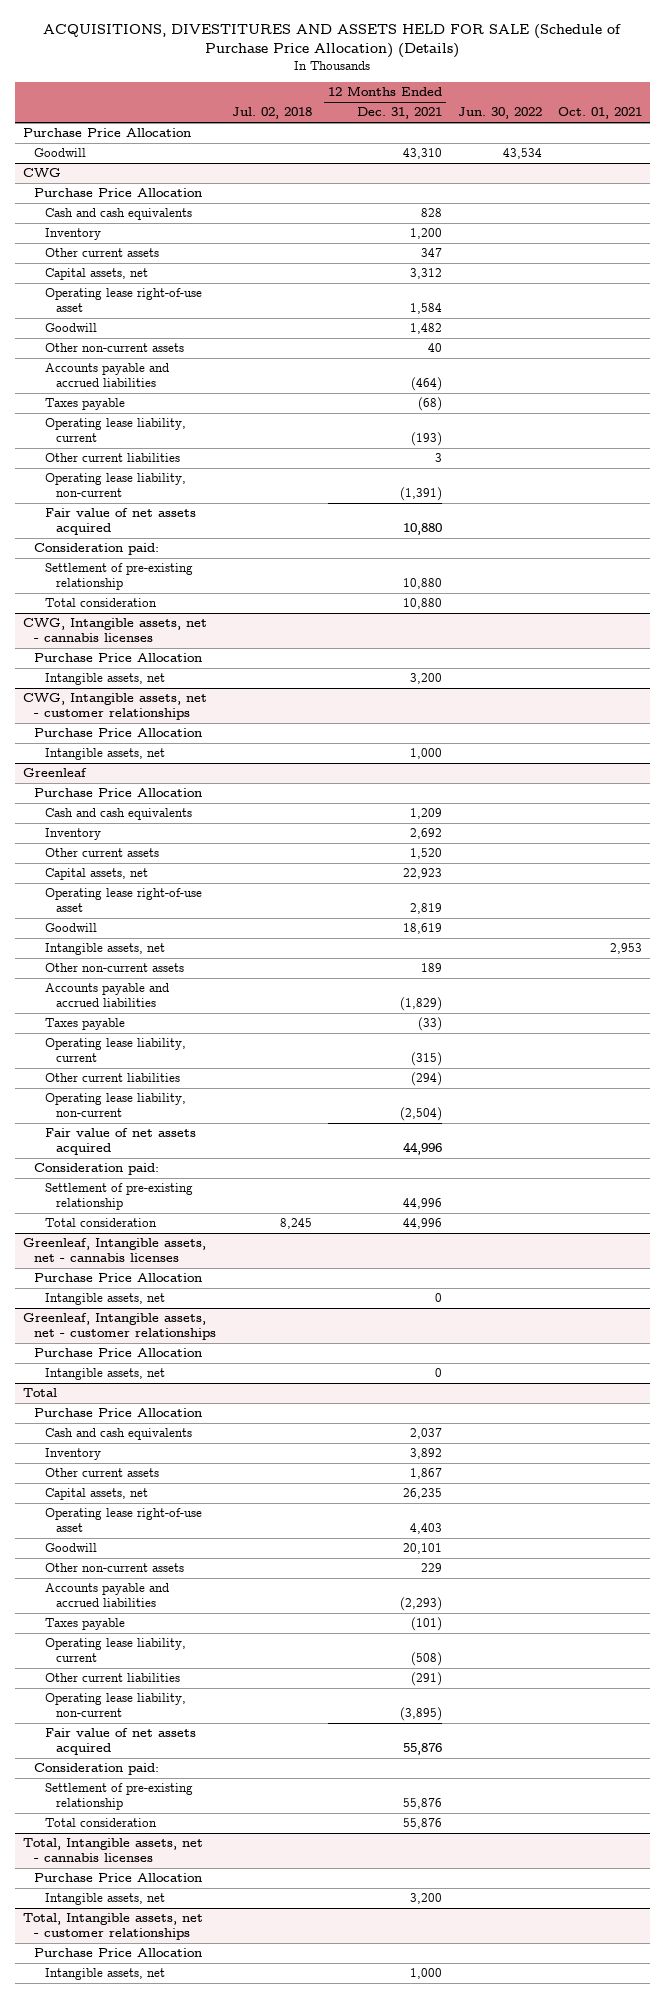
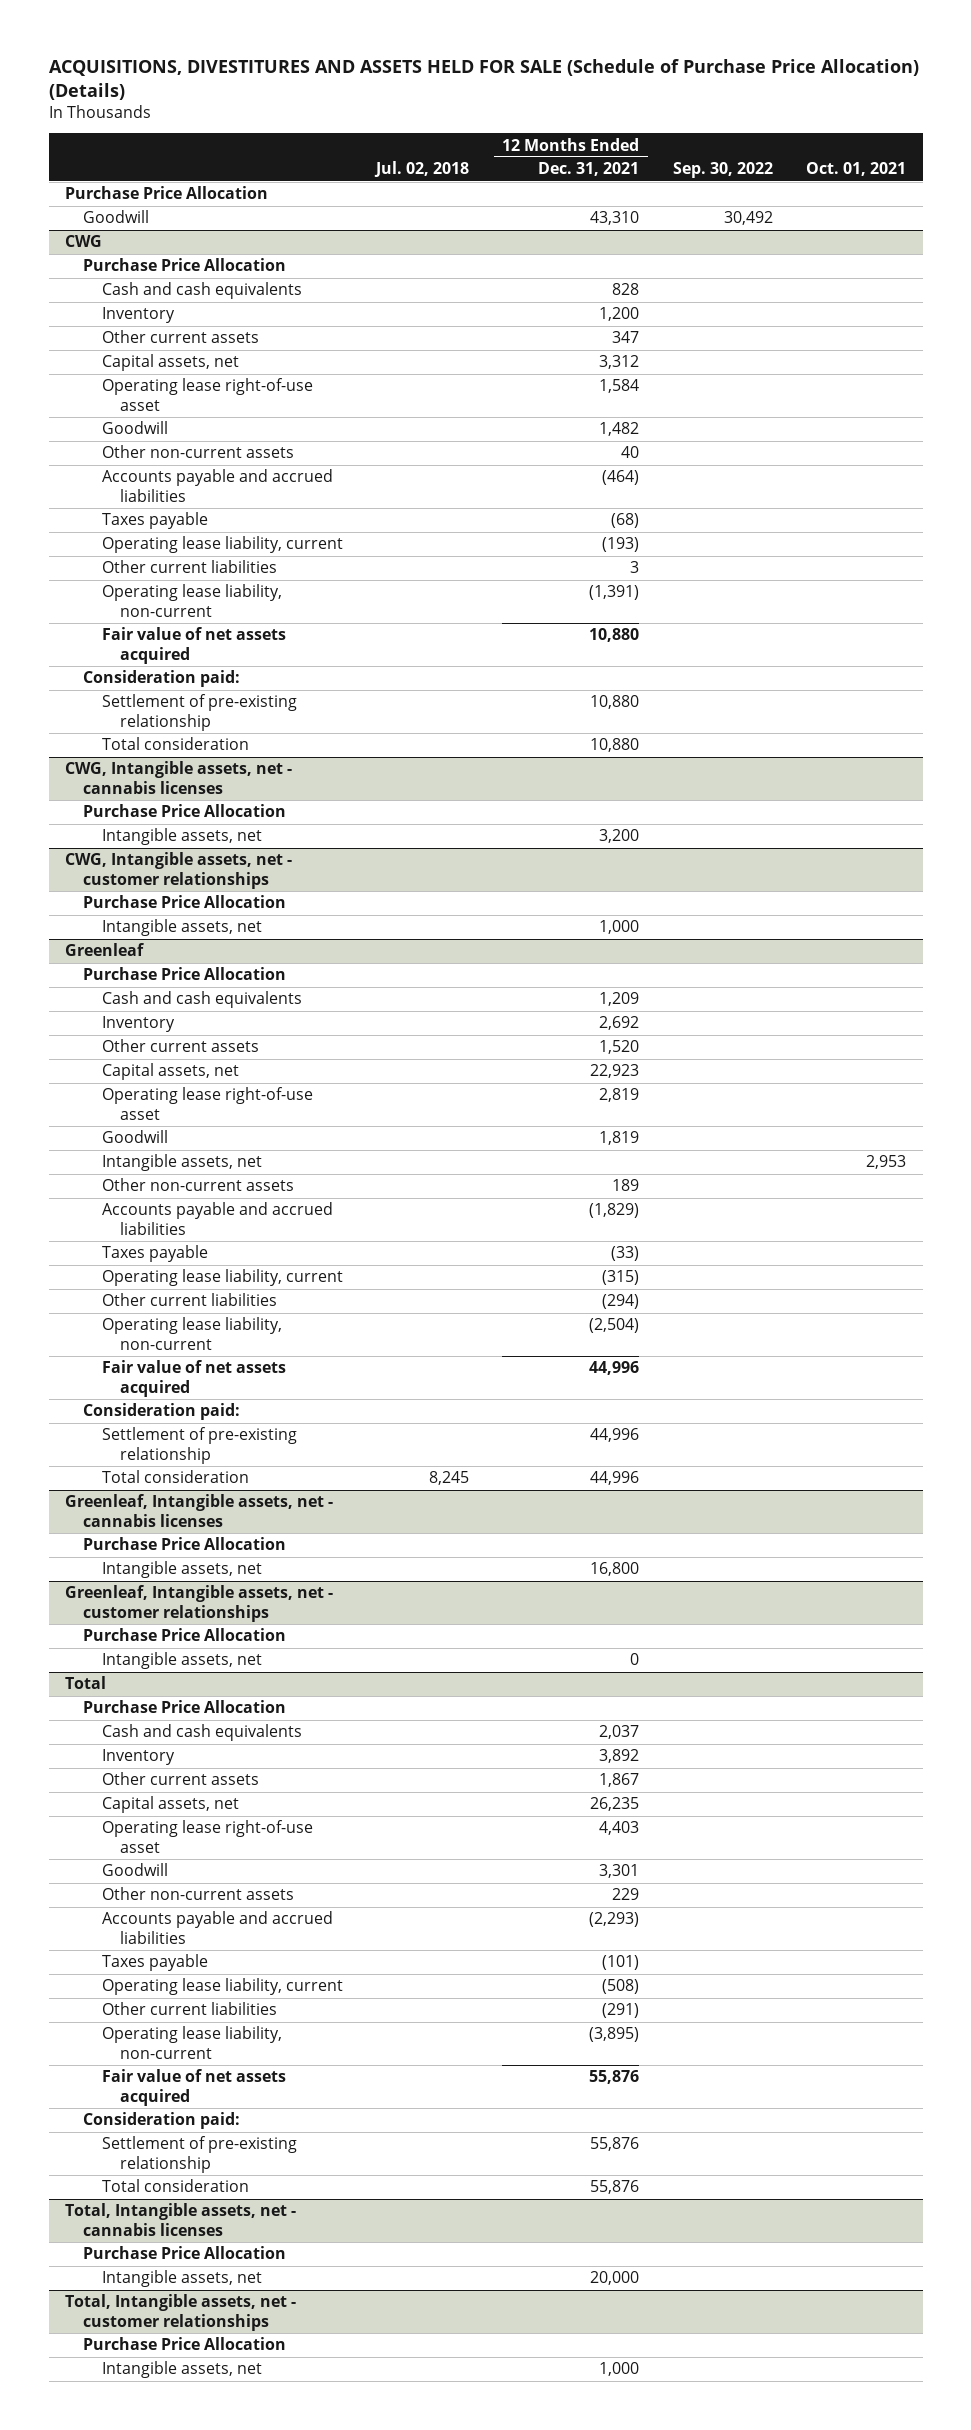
[457,107,542,120] Jun. 30, 2022 -> none
none -> [672,162,773,179] Sep. 30, 2022
[402,923,442,935] 18,619 -> [599,1131,640,1146] 1,819
[434,1293,442,1303] 0 -> [590,1562,640,1577] 16,800
[402,1543,442,1555] 20,101 -> [599,1864,640,1879] 3,301
[409,1893,442,1905] 3,200 -> [590,2271,640,2286] 20,000

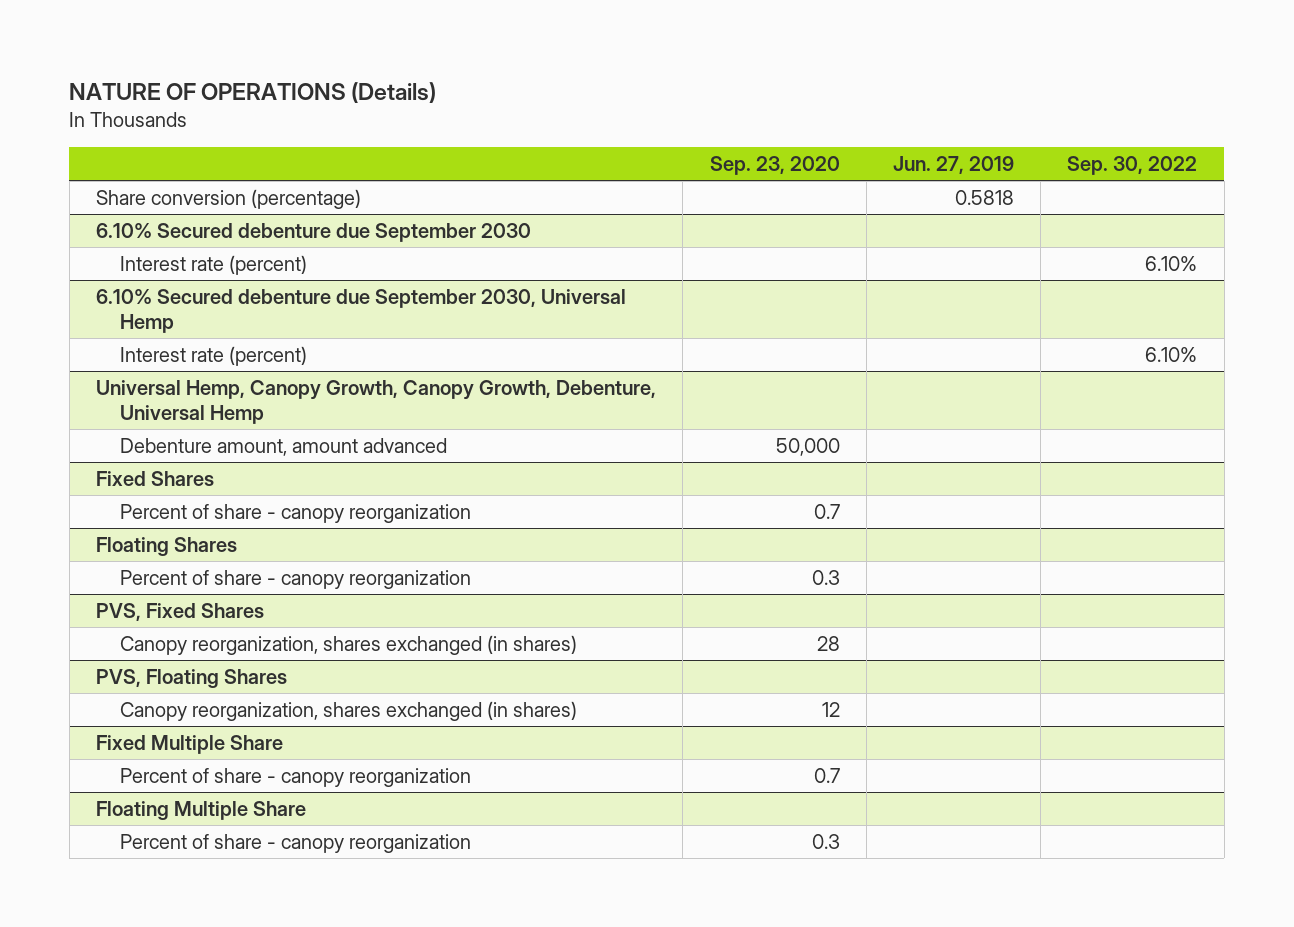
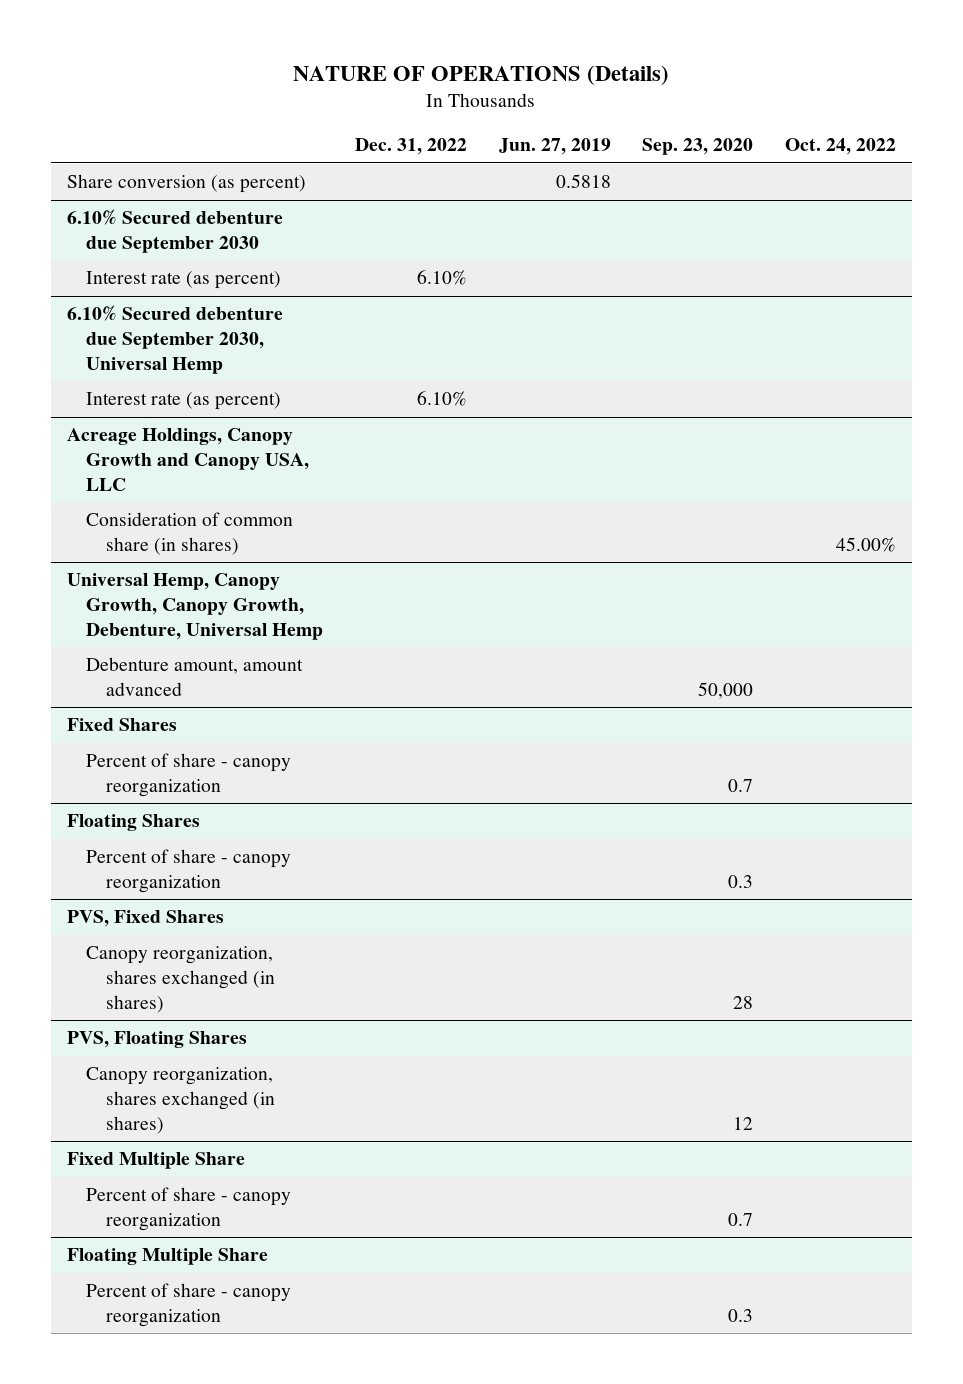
[1067,156,1198,176] Sep. 30, 2022 -> none
none -> [354,138,467,156] Dec. 31, 2022
none -> [785,138,897,156] Oct. 24, 2022
[96,188,362,209] Share conversion (percentage) -> [66,174,306,194] Share conversion (as percent)
[119,254,307,275] Interest rate (percent) -> [86,271,282,290] Interest rate (as percent)
[119,345,307,366] Interest rate (percent) -> [86,392,282,411] Interest rate (as percent)
none -> [66,428,310,491] Acreage Holdings, Canopy Growth and Canopy USA, LLC
none -> [86,512,294,556] Consideration of common share (in shares)

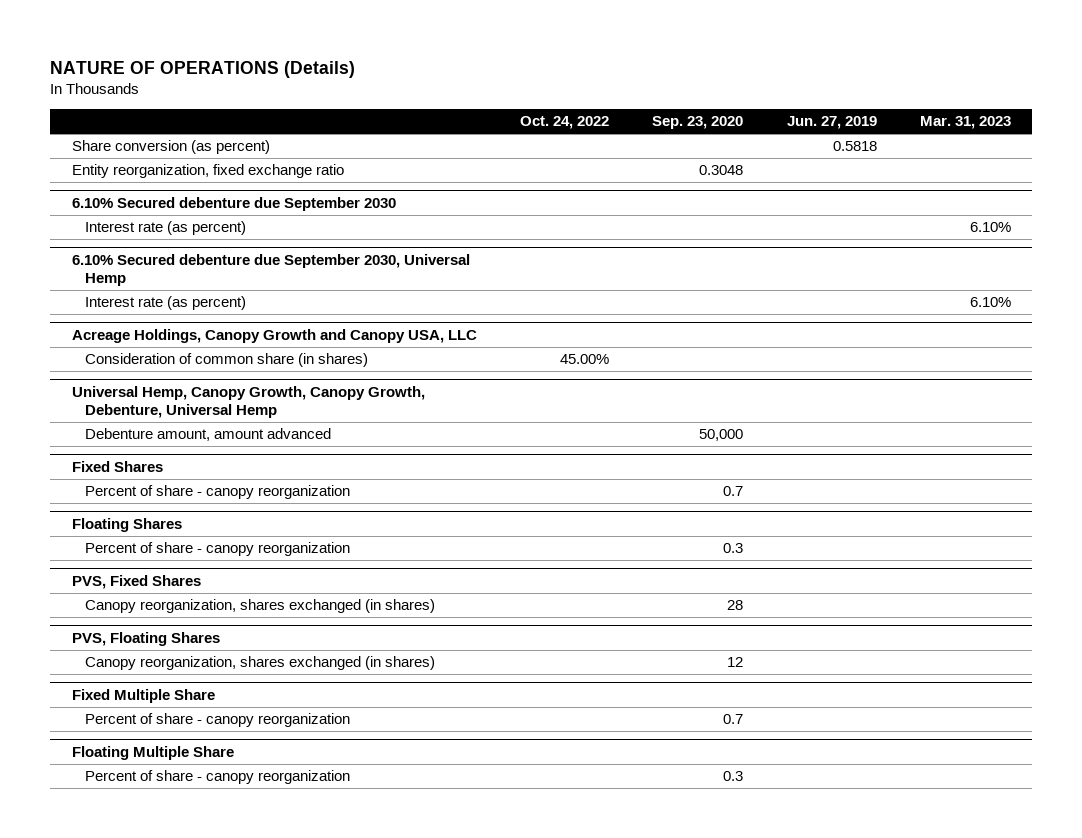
[354,138,467,156] Dec. 31, 2022 -> none
none -> [919,116,1011,130] Mar. 31, 2023
none -> [71,164,344,179] Entity reorganization, fixed exchange ratio

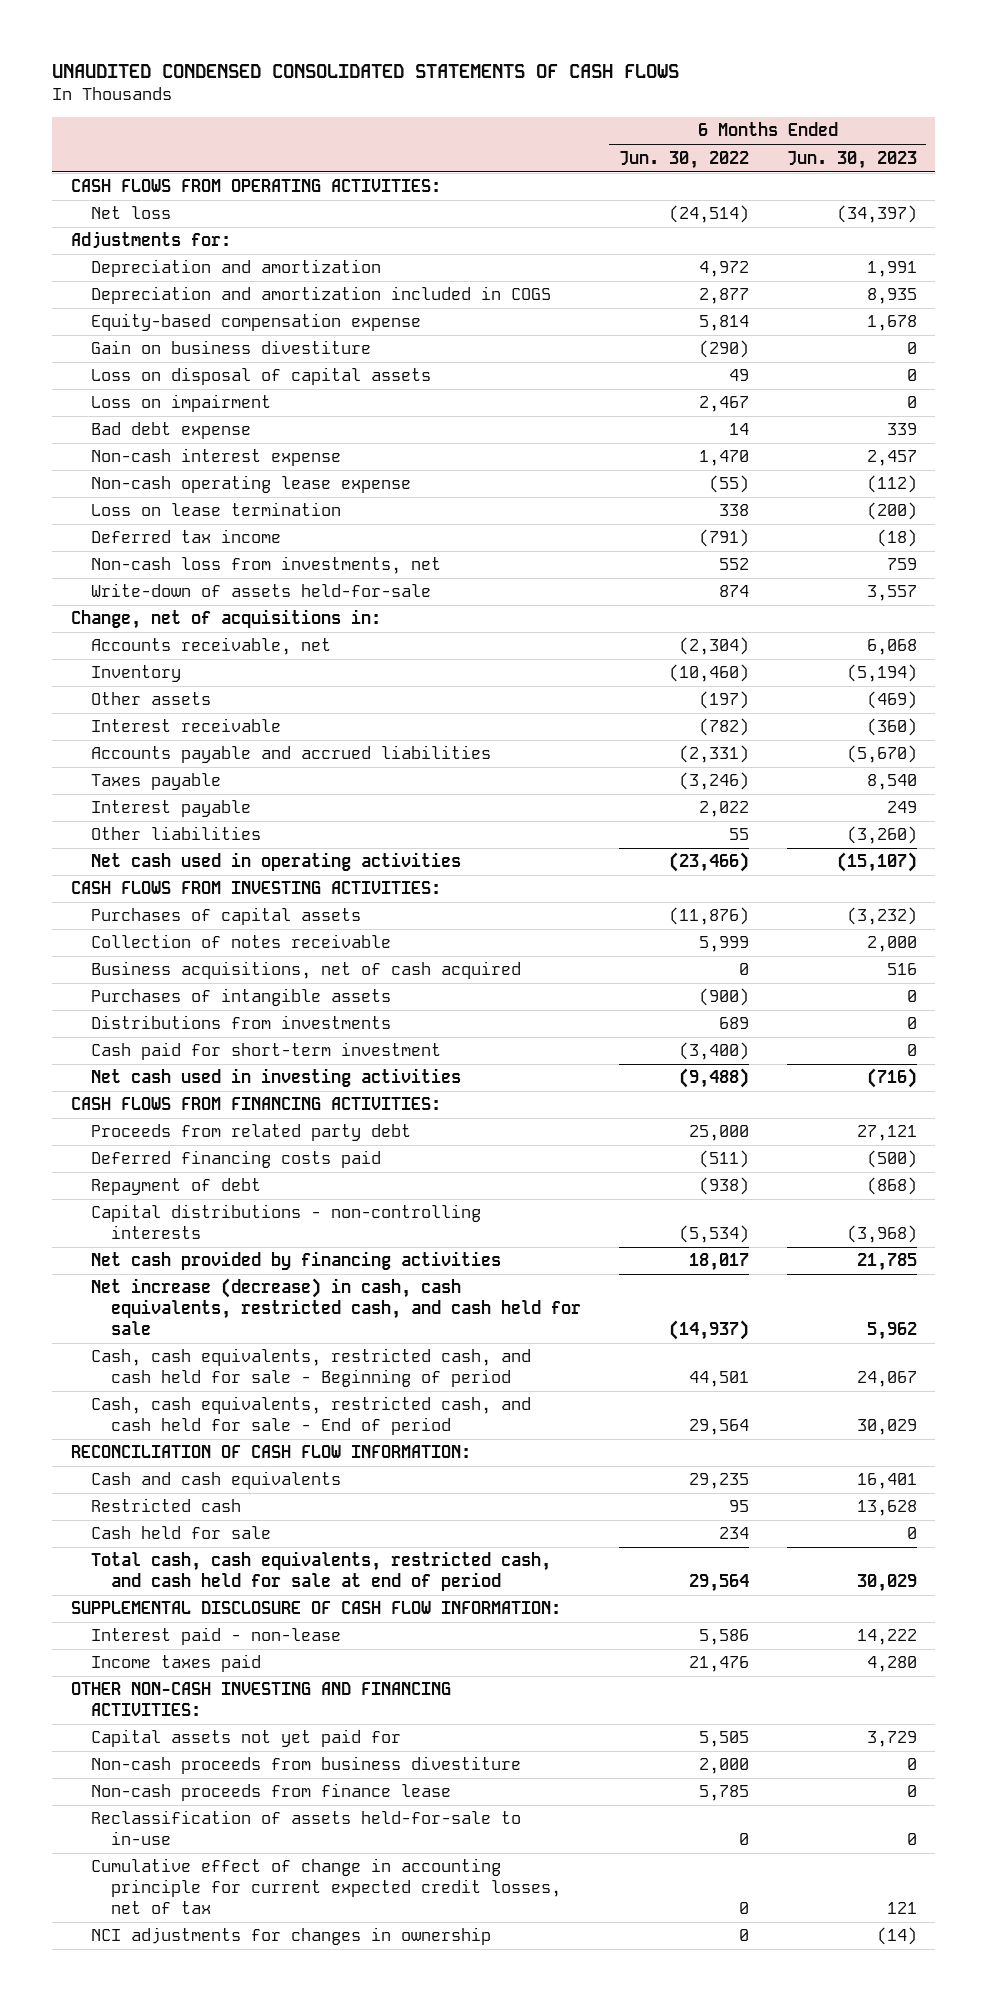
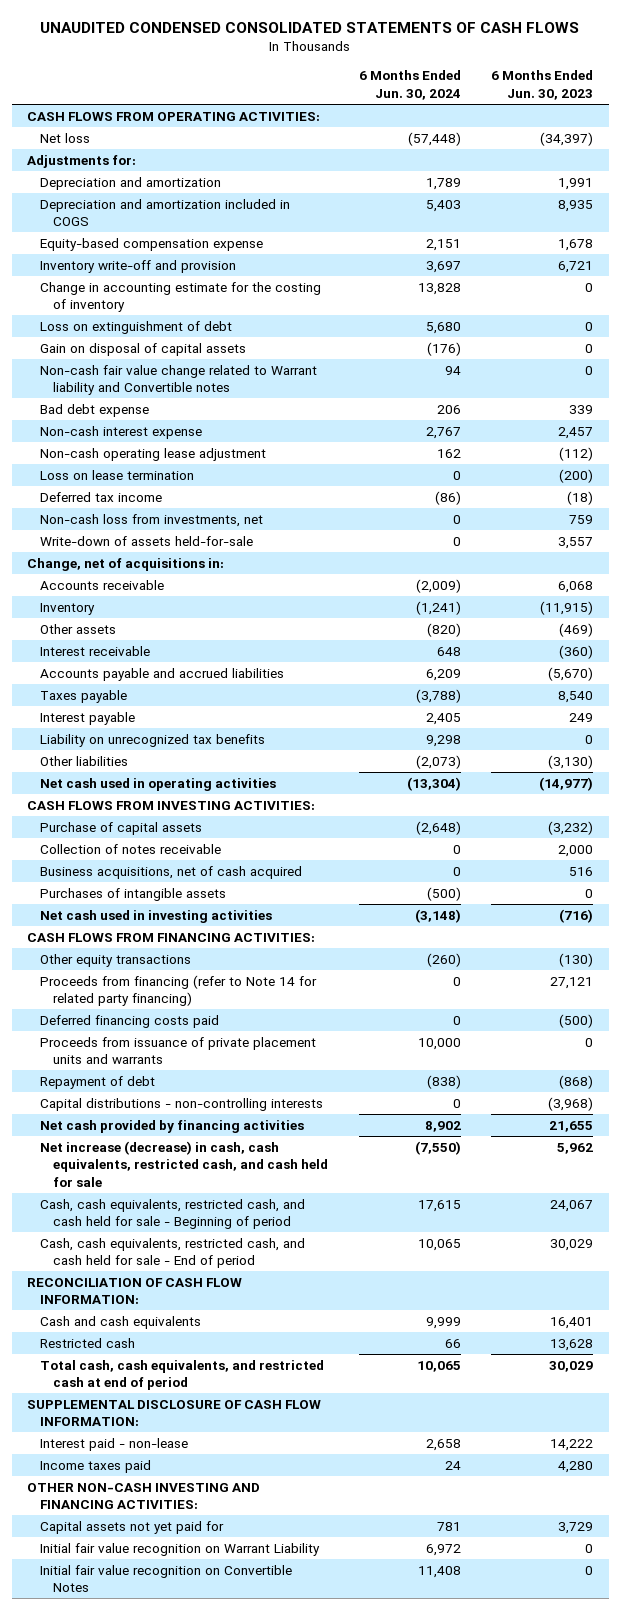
[618,150,749,169] Jun. 30, 2022 -> none
none -> [358,70,461,101] 6 Months Ended Jun. 30, 2024
[90,340,371,355] Gain on business divestiture -> none
[90,394,271,413] Loss on impairment -> none
none -> [40,259,237,273] Inventory write-off and provision
none -> [40,281,322,313] Change in accounting estimate for the costing of inventory
none -> [40,320,233,334] Loss on extinguishment of debt
[90,367,431,386] Loss on disposal of capital assets -> [40,342,247,356] Gain on disposal of capital assets
none -> [40,364,318,396] Non-cash fair value change related to Warrant liability and Convertible notes
[90,475,411,494] Non-cash operating lease expense -> [40,447,267,461] Non-cash operating lease adjustment
[90,637,331,656] Accounts receivable, net -> [40,579,165,590] Accounts receivable
[846,664,917,683] (5,194) -> [540,600,594,615] (11,915)
none -> [40,733,266,747] Liability on unrecognized tax benefits
[846,826,917,845] (3,260) -> [548,754,594,769] (3,130)
[836,852,917,873] (15,107) -> [539,776,594,791] (14,977)
[90,907,361,926] Purchases of capital assets -> [40,821,203,835] Purchase of capital assets
[90,1015,391,1030] Distributions from investments -> none
[90,1042,441,1061] Cash paid for short-term investment -> none
none -> [40,953,192,967] Other equity transactions
[90,1124,411,1142] Proceeds from related party debt -> [40,974,318,1007] Proceeds from financing (refer to Note 14 for related party financing)
none -> [40,1036,317,1065] Proceeds from issuance of private placement units and warrants
[856,1253,917,1272] 21,785 -> [549,1120,594,1132] 21,655
[90,1526,271,1540] Cash held for sale -> none
[90,1551,551,1592] Total cash, cash equivalents, restricted cash, and cash held for sale at end of period -> [40,1359,325,1391] Total cash, cash equivalents, and restricted cash at end of period
[90,1756,521,1775] Non-cash proceeds from business divestiture -> none
[90,1783,451,1802] Non-cash proceeds from finance lease -> none
[90,1810,521,1846] Reclassification of assets held-for-sale to in-use -> none
[90,1858,561,1914] Cumulative effect of change in accounting principle for current expected credit losses, net of tax -> none
[90,1927,491,1946] NCI adjustments for changes in ownership -> none
none -> [40,1542,321,1556] Initial fair value recognition on Warrant Liability
none -> [40,1564,293,1593] Initial fair value recognition on Convertible Notes

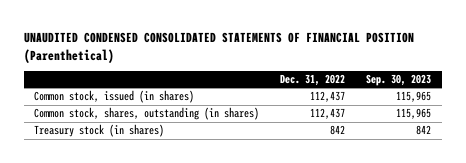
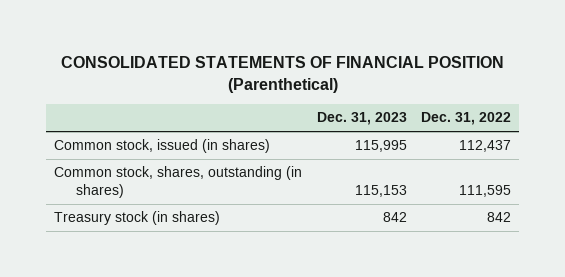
[23,31,414,63] UNAUDITED CONDENSED CONSOLIDATED STATEMENTS OF FINANCIAL POSITION (Parenthetical) -> [60,56,504,93] CONSOLIDATED STATEMENTS OF FINANCIAL POSITION (Parenthetical)
[366,74,432,87] Sep. 30, 2023 -> none
none -> [316,112,407,126] Dec. 31, 2023
[310,108,346,120] 112,437 -> [459,185,512,198] 111,595

